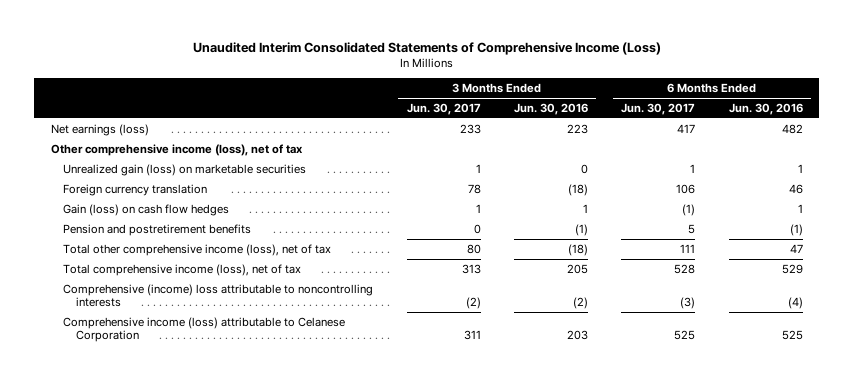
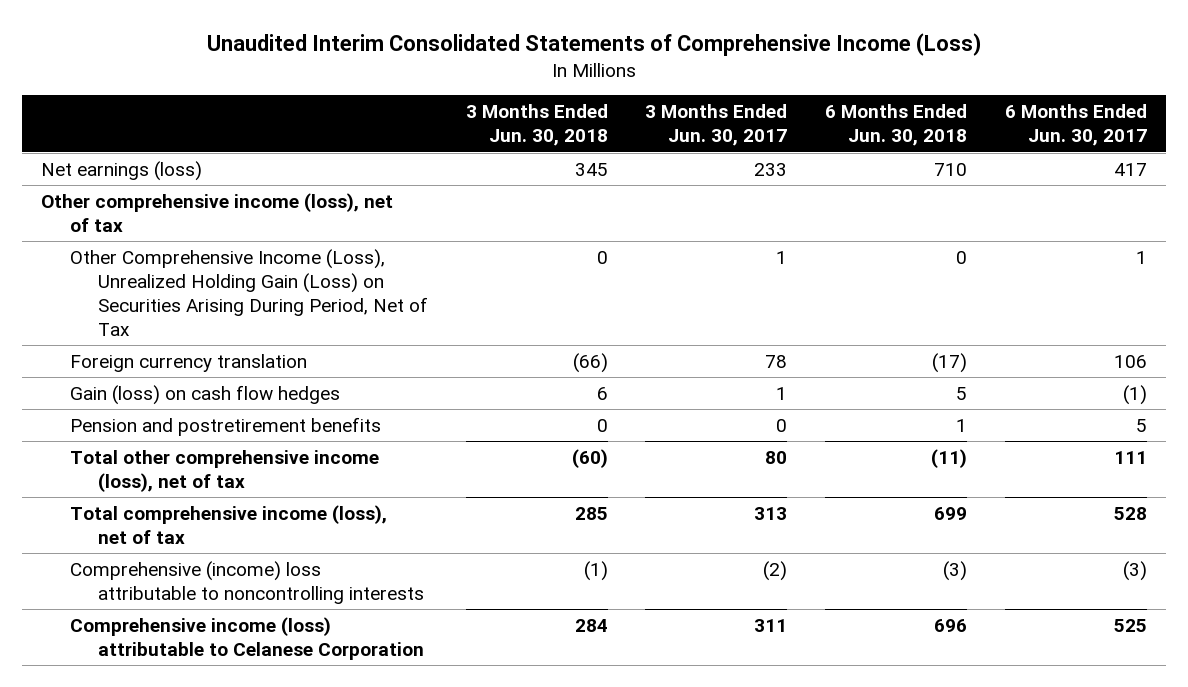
[514,102,589,115] Jun. 30, 2016 -> none
[728,102,803,115] Jun. 30, 2016 -> none
none -> [465,104,608,147] 3 Months Ended Jun. 30, 2018
none -> [825,104,968,147] 6 Months Ended Jun. 30, 2018
[63,163,307,176] Unrealized gain (loss) on marketable securities -> [69,248,429,336] Other Comprehensive Income (Loss), Unrealized Holding Gain (Loss) on Securities Arising During Period, Net of Tax

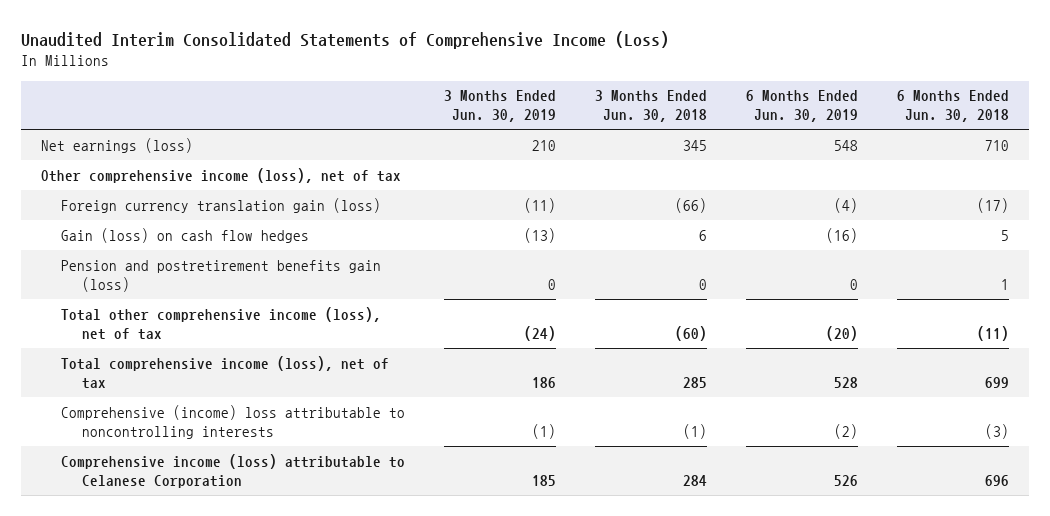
[645,104,788,147] 3 Months Ended Jun. 30, 2017 -> none
[1004,104,1147,147] 6 Months Ended Jun. 30, 2017 -> none
none -> [444,90,557,123] 3 Months Ended Jun. 30, 2019
none -> [746,90,859,123] 6 Months Ended Jun. 30, 2019
[69,248,429,336] Other Comprehensive Income (Loss), Unrealized Holding Gain (Loss) on Securities Arising During Period, Net of Tax -> none
[69,353,307,372] Foreign currency translation -> [61,197,382,213] Foreign currency translation gain (loss)
[69,416,381,436] Pension and postretirement benefits -> [61,259,382,292] Pension and postretirement benefits gain (loss)

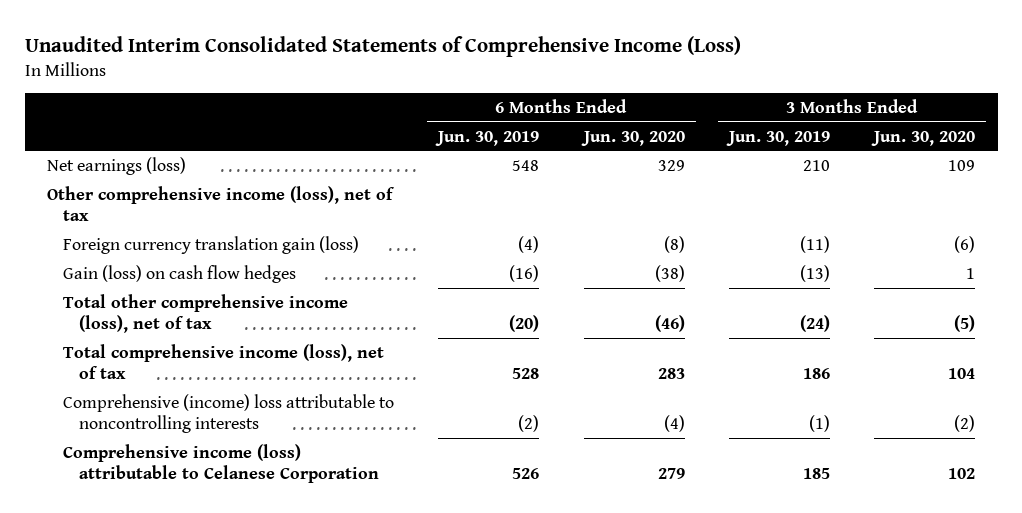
[595,90,708,123] 3 Months Ended Jun. 30, 2018 -> none
[897,90,1010,123] 6 Months Ended Jun. 30, 2018 -> none
none -> [580,130,685,146] Jun. 30, 2020
none -> [871,130,976,146] Jun. 30, 2020
[61,259,382,292] Pension and postretirement benefits gain (loss) -> none

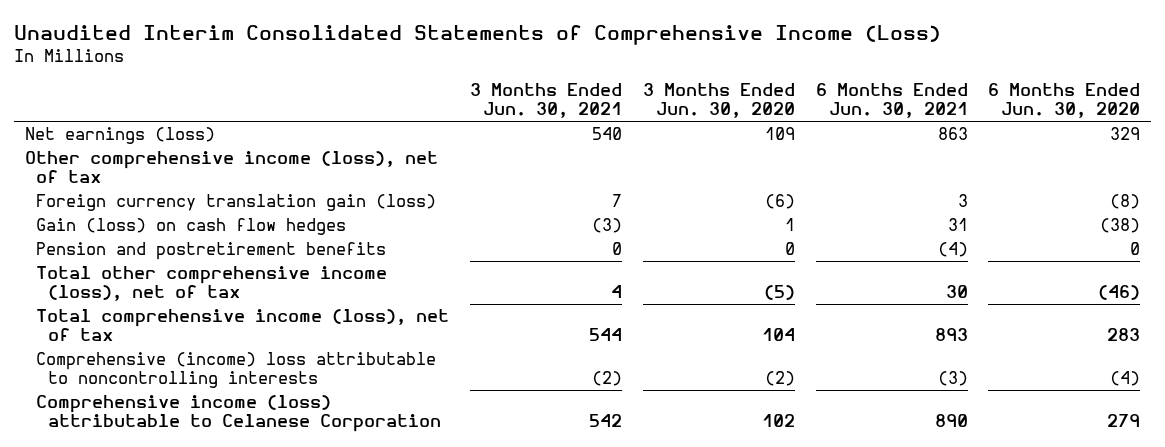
[435,130,540,146] Jun. 30, 2019 -> none
[725,130,830,146] Jun. 30, 2019 -> none
none -> [470,83,623,119] 3 Months Ended Jun. 30, 2021
none -> [815,83,968,119] 6 Months Ended Jun. 30, 2021
none -> [36,242,387,261] Pension and postretirement benefits

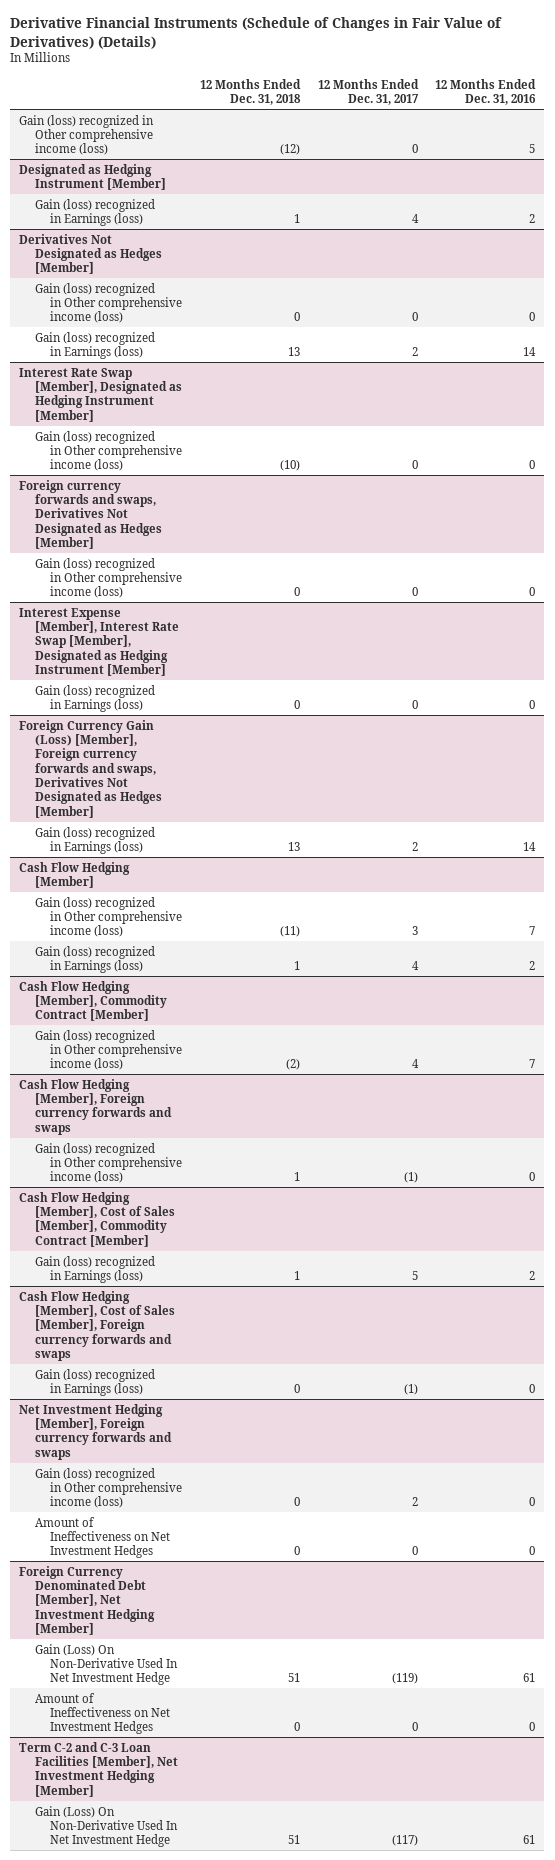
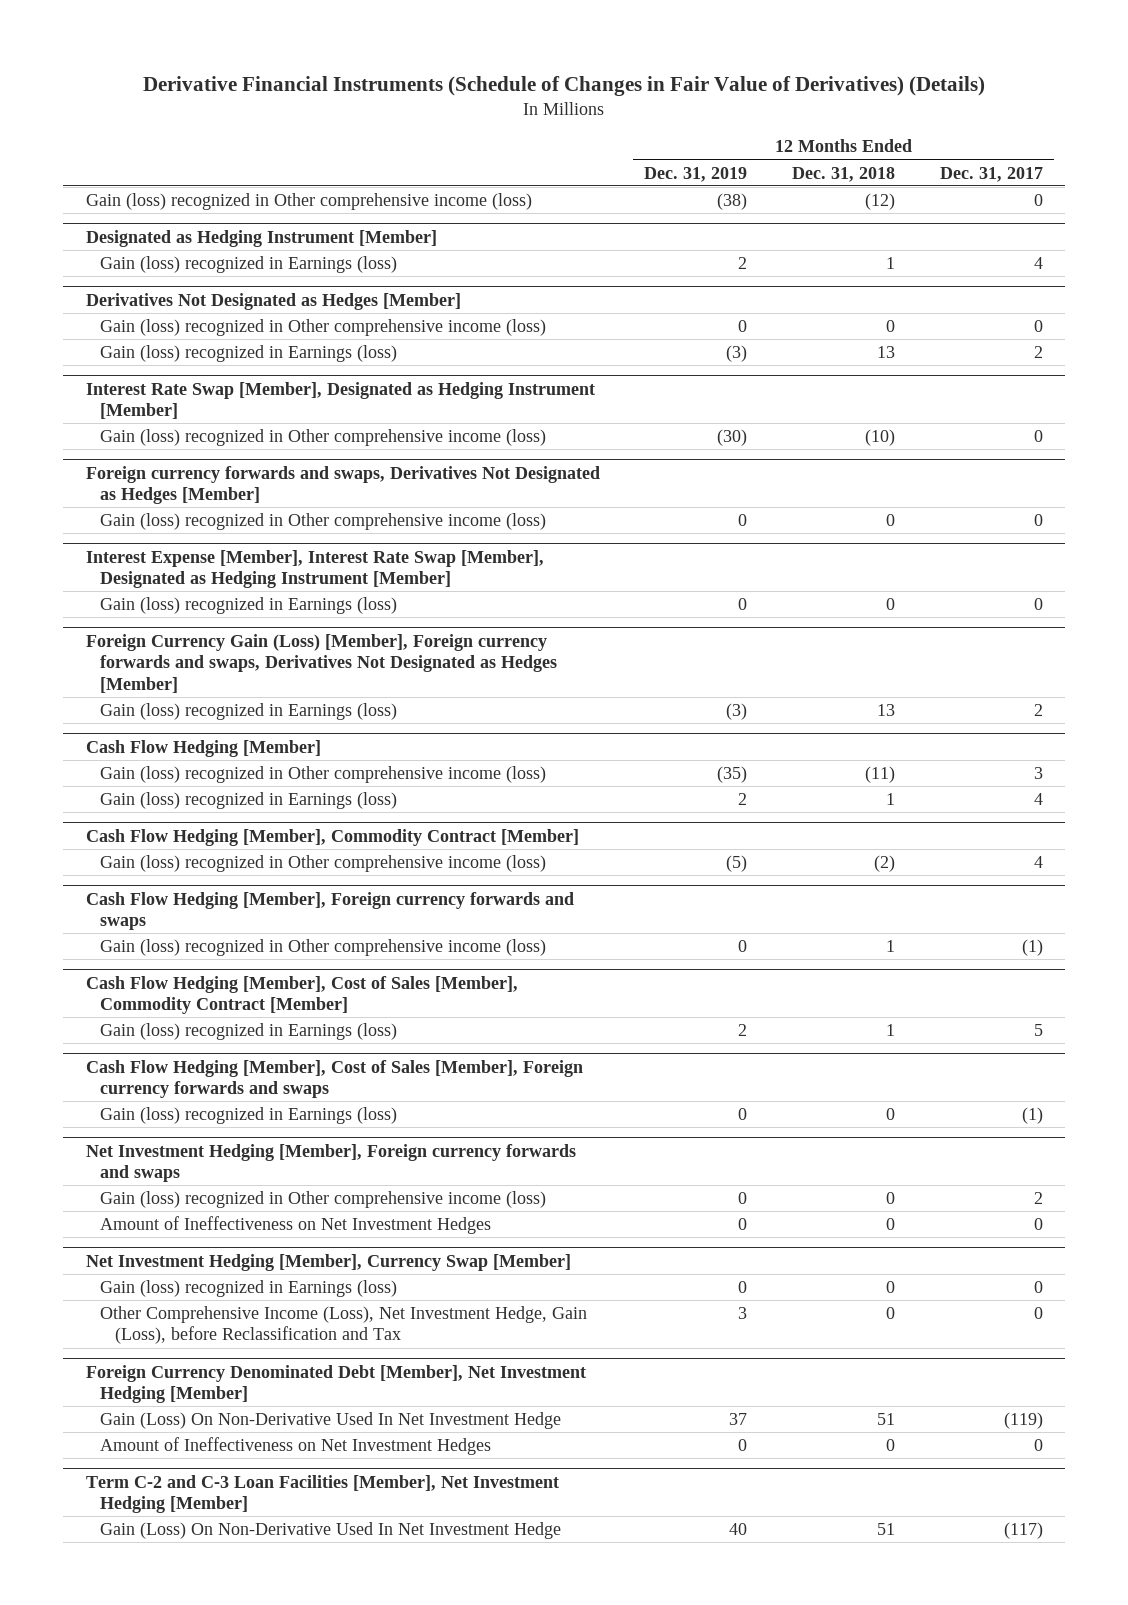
[435,78,537,106] 12 Months Ended Dec. 31, 2016 -> none
none -> [644,166,748,182] Dec. 31, 2019
none -> [85,1253,571,1271] Net Investment Hedging [Member], Currency Swap [Member]
none -> [100,1279,398,1297] Gain (loss) recognized in Earnings (loss)
none -> [100,1305,588,1345] Other Comprehensive Income (Loss), Net Investment Hedge, Gain (Loss), before Reclassification and Tax

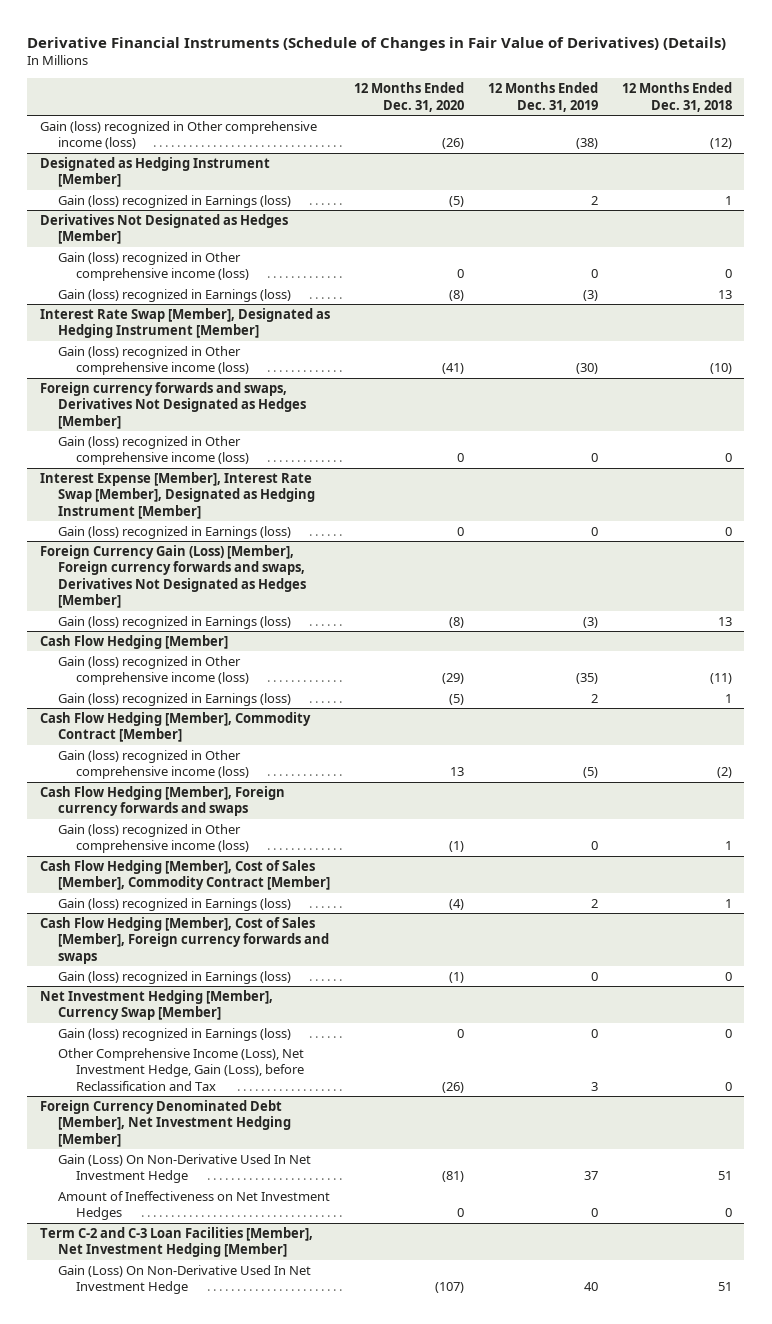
[939,166,1043,182] Dec. 31, 2017 -> none
none -> [353,82,464,112] 12 Months Ended Dec. 31, 2020
[85,1143,576,1183] Net Investment Hedging [Member], Foreign currency forwards and swaps -> none
[100,1190,547,1208] Gain (loss) recognized in Other comprehensive income (loss) -> none
[100,1215,492,1234] Amount of Ineffectiveness on Net Investment Hedges -> none

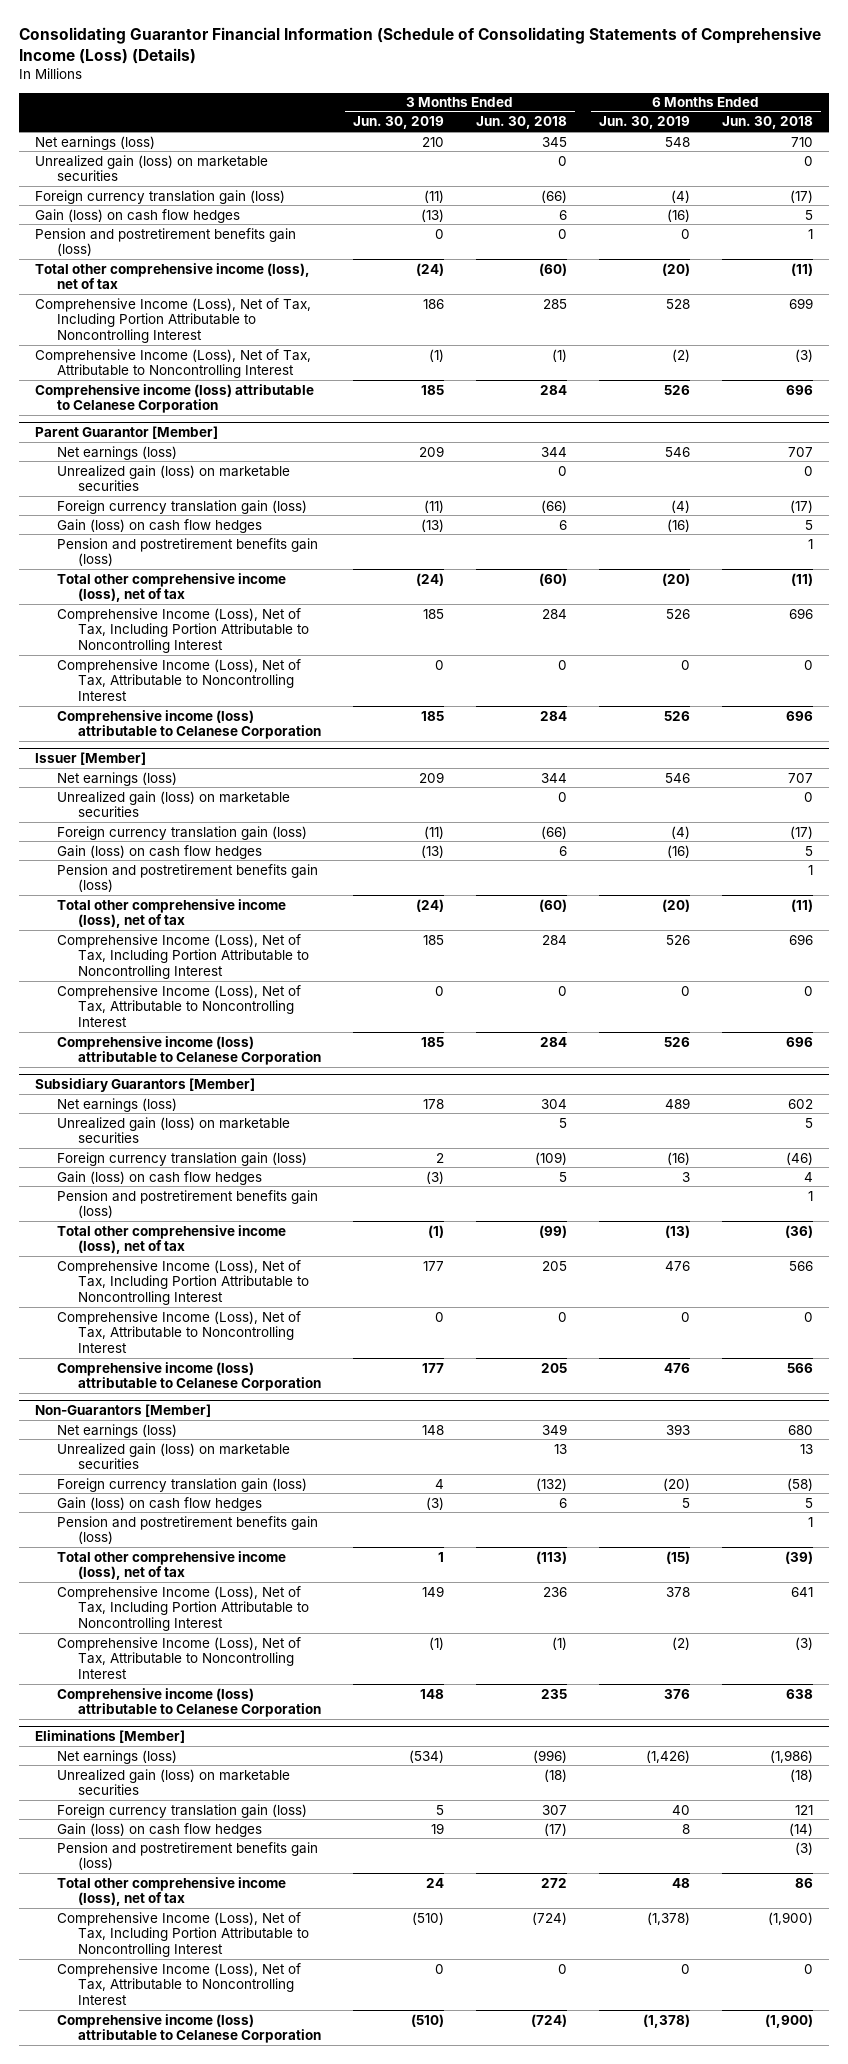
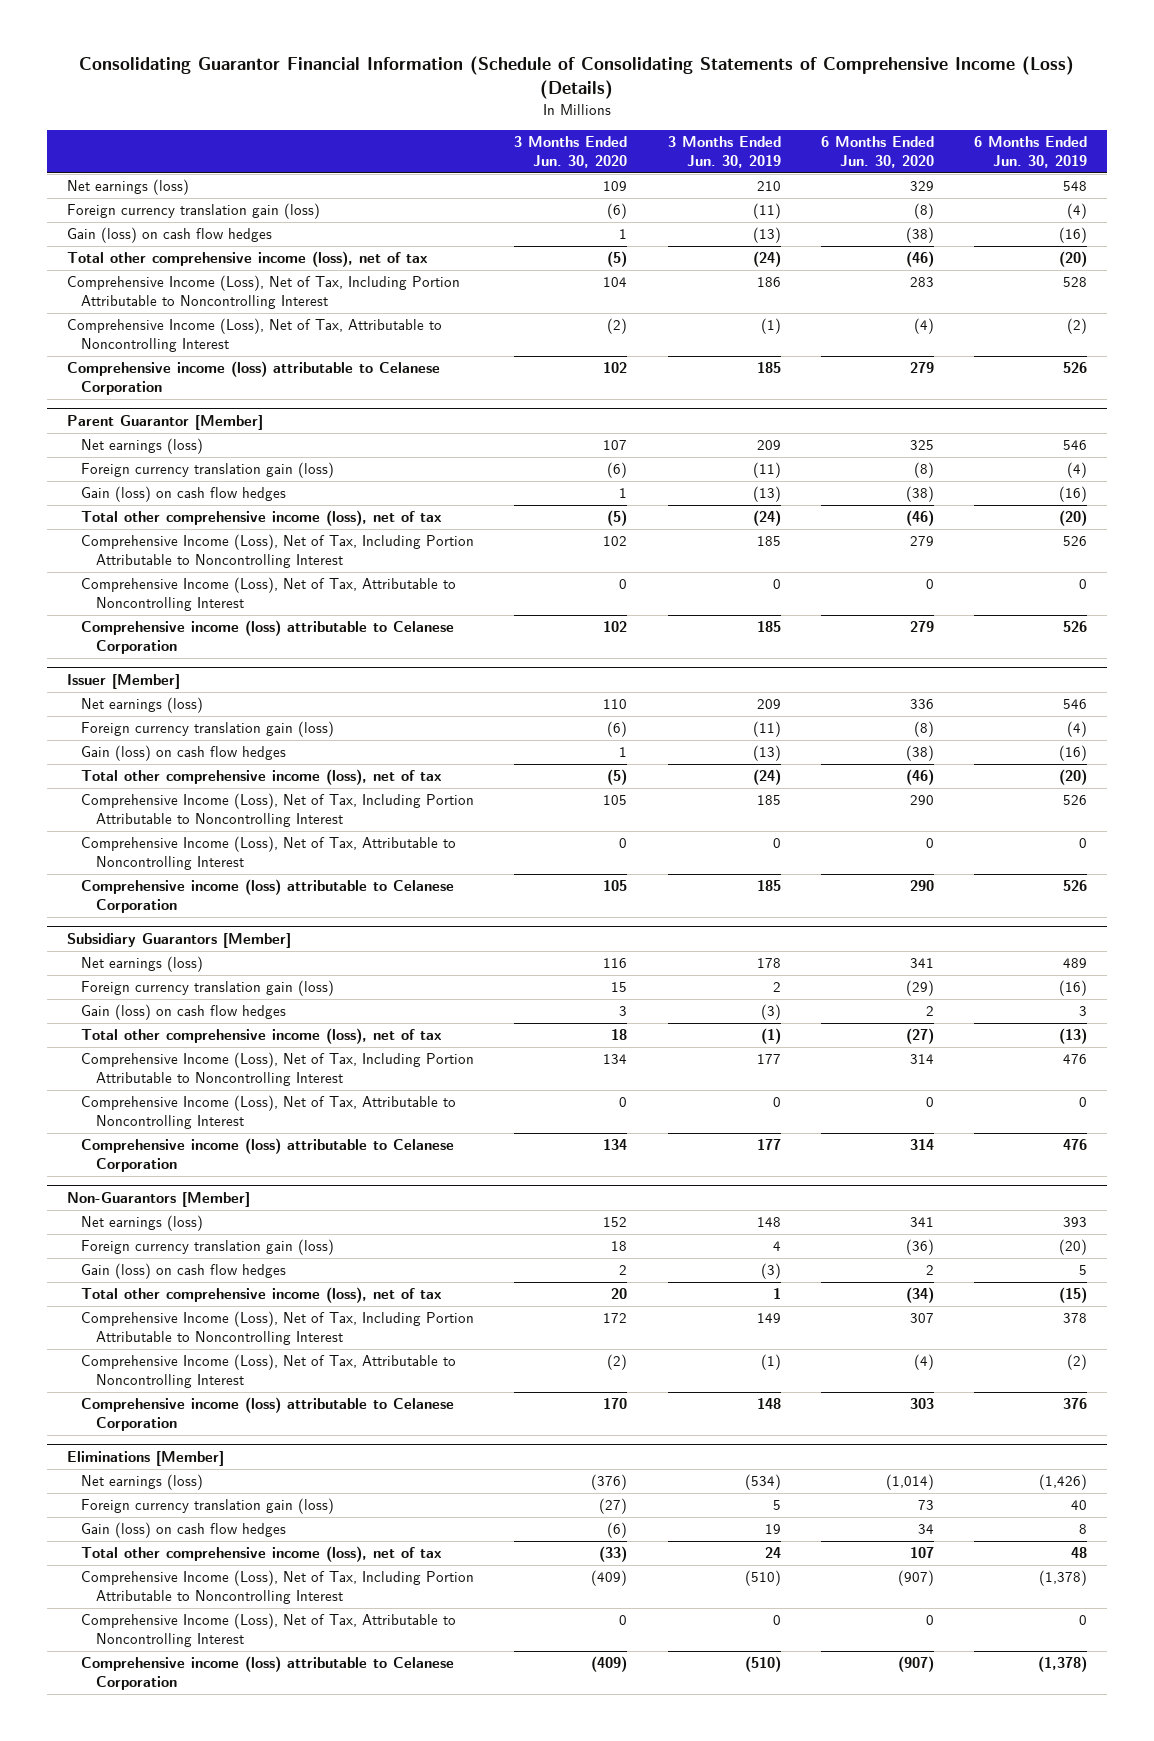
[476,116,568,130] Jun. 30, 2018 -> none
[722,116,814,130] Jun. 30, 2018 -> none
none -> [514,136,628,168] 3 Months Ended Jun. 30, 2020
none -> [820,136,934,168] 6 Months Ended Jun. 30, 2020
[35,154,269,182] Unrealized gain (loss) on marketable securities -> none
[35,227,297,257] Pension and postretirement benefits gain (loss) -> none
[56,464,290,492] Unrealized gain (loss) on marketable securities -> none
[56,537,318,567] Pension and postretirement benefits gain (loss) -> none
[56,790,290,818] Unrealized gain (loss) on marketable securities -> none
[56,863,318,893] Pension and postretirement benefits gain (loss) -> none
[56,1116,290,1144] Unrealized gain (loss) on marketable securities -> none
[56,1189,318,1219] Pension and postretirement benefits gain (loss) -> none
[56,1442,290,1470] Unrealized gain (loss) on marketable securities -> none
[56,1515,318,1545] Pension and postretirement benefits gain (loss) -> none
[56,1768,290,1796] Unrealized gain (loss) on marketable securities -> none
[56,1841,318,1871] Pension and postretirement benefits gain (loss) -> none

